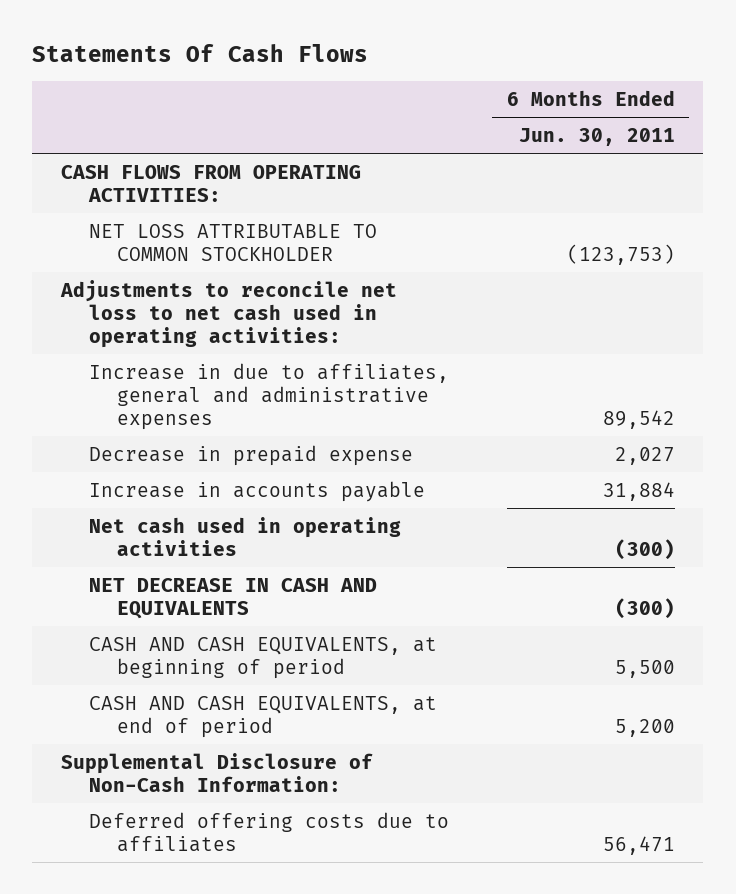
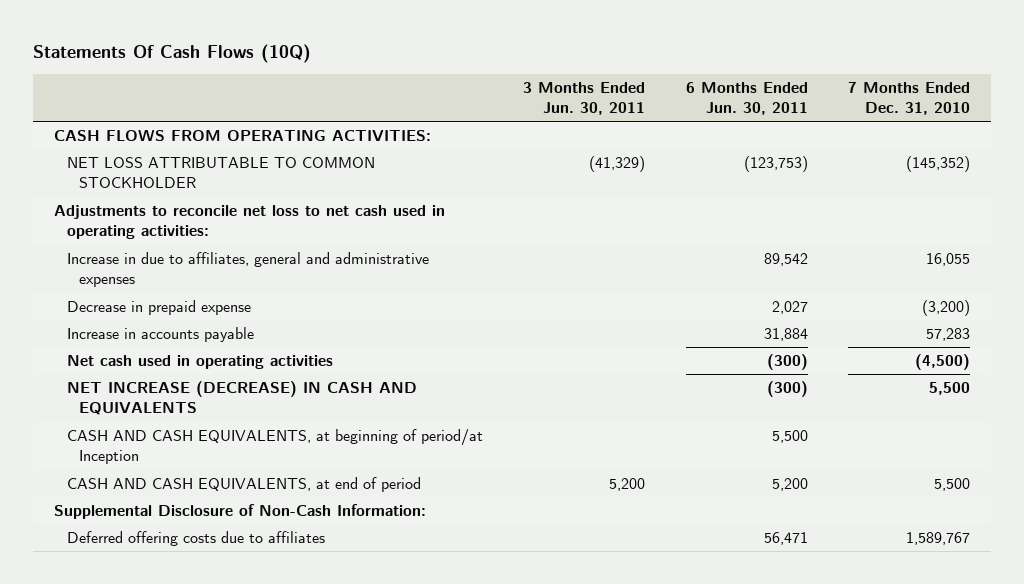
[32,44,369,63] Statements Of Cash Flows -> [33,43,312,63] Statements Of Cash Flows (10Q)
none -> [523,81,646,116] 3 Months Ended Jun. 30, 2011
none -> [848,81,971,116] 7 Months Ended Dec. 31, 2010
[88,577,377,619] NET DECREASE IN CASH AND EQUIVALENTS -> [66,381,417,416] NET INCREASE (DECREASE) IN CASH AND EQUIVALENTS
[88,636,437,679] CASH AND CASH EQUIVALENTS, at beginning of period -> [66,429,483,465] CASH AND CASH EQUIVALENTS, at beginning of period/at Inception

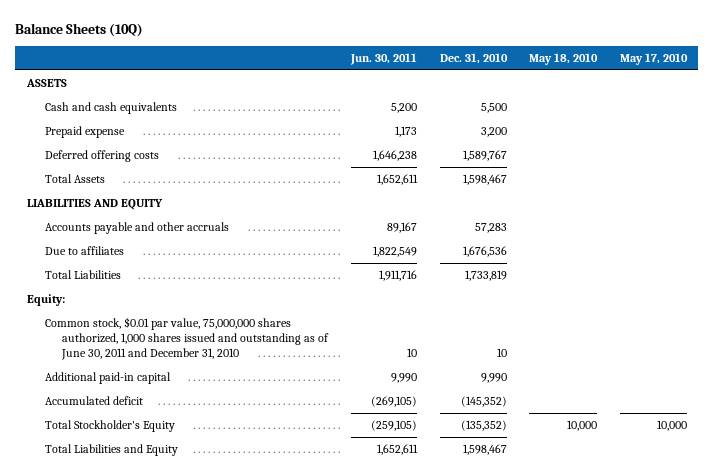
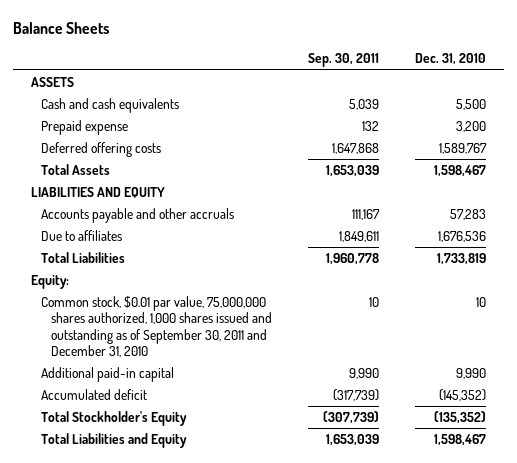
[15,22,144,37] Balance Sheets (10Q) -> [12,21,109,34] Balance Sheets
[350,52,418,65] Jun. 30, 2011 -> none
[529,52,599,65] May 18, 2010 -> none
[619,52,688,65] May 17, 2010 -> none
none -> [308,53,380,68] Sep. 30, 2011
[44,317,330,361] Common stock, $0.01 par value, 75,000,000 shares authorized, 1,000 shares issued and outstanding as of June 30, 2011 and December 31, 2010 -> [41,296,273,357] Common stock, $0.01 par value, 75,000,000 shares authorized, 1,000 shares issued and outstanding as of September 30, 2011 and December 31, 2010

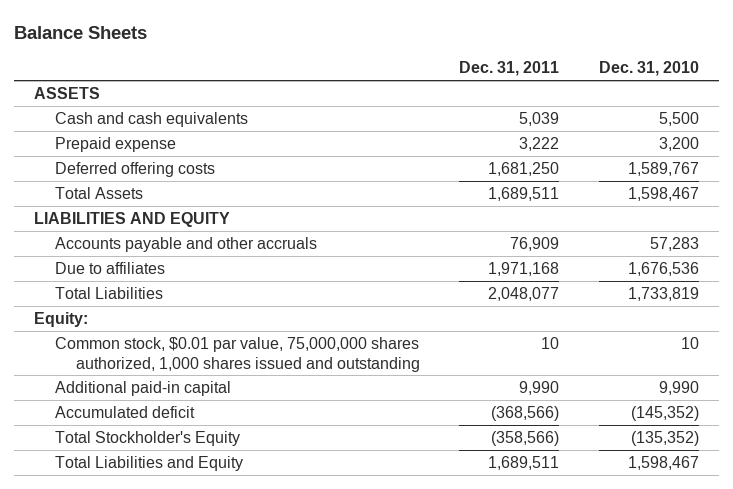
[308,53,380,68] Sep. 30, 2011 -> none
none -> [459,61,560,77] Dec. 31, 2011
[41,296,273,357] Common stock, $0.01 par value, 75,000,000 shares authorized, 1,000 shares issued and outstanding as of September 30, 2011 and December 31, 2010 -> [54,337,420,372] Common stock, $0.01 par value, 75,000,000 shares authorized, 1,000 shares issued and outstanding

